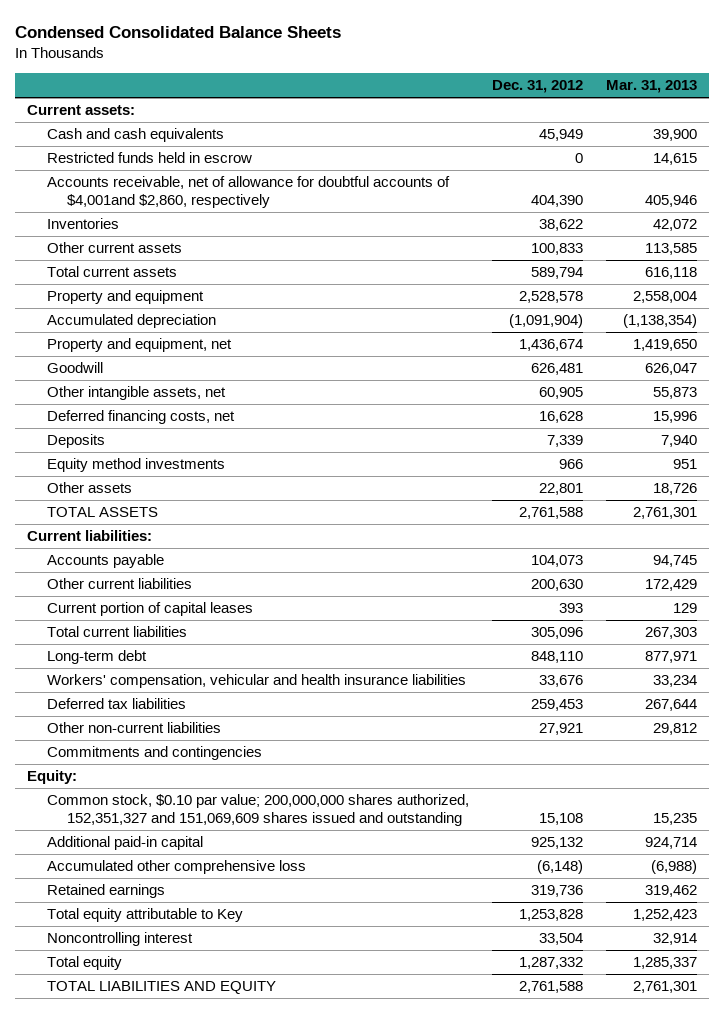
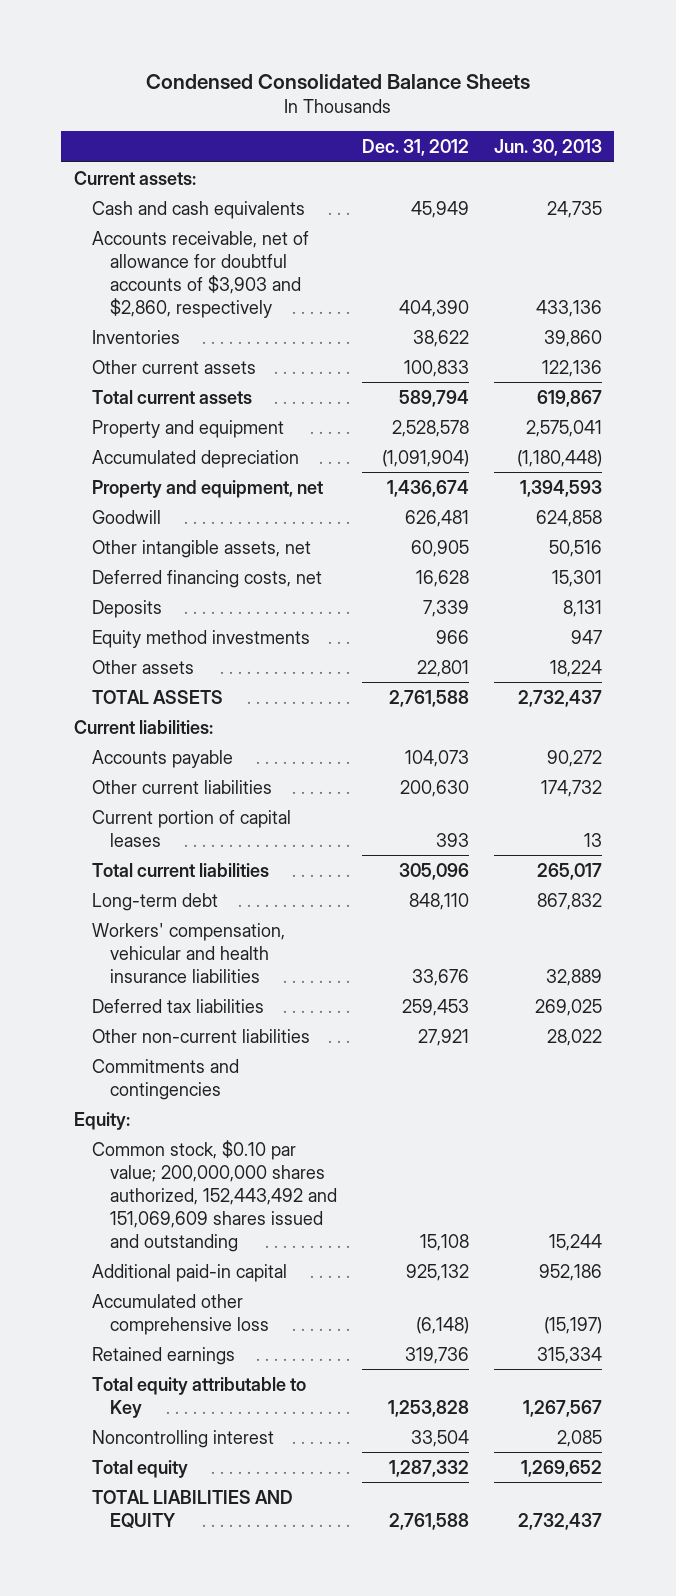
[606,80,698,94] Mar. 31, 2013 -> none
none -> [493,138,602,156] Jun. 30, 2013
[46,152,252,164] Restricted funds held in escrow -> none
[46,176,450,208] Accounts receivable, net of allowance for doubtful accounts of $4,001and $2,860, respectively -> [92,230,310,318] Accounts receivable, net of allowance for doubtful accounts of $3,903 and $2,860, respectively
[46,794,469,826] Common stock, $0.10 par value; 200,000,000 shares authorized, 152,351,327 and 151,069,609 shares issued and outstanding -> [92,1139,338,1252] Common stock, $0.10 par value; 200,000,000 shares authorized, 152,443,492 and 151,069,609 shares issued and outstanding

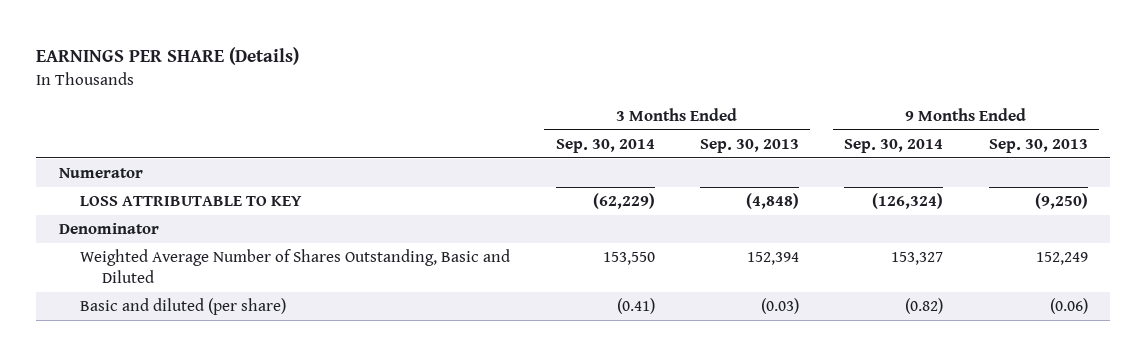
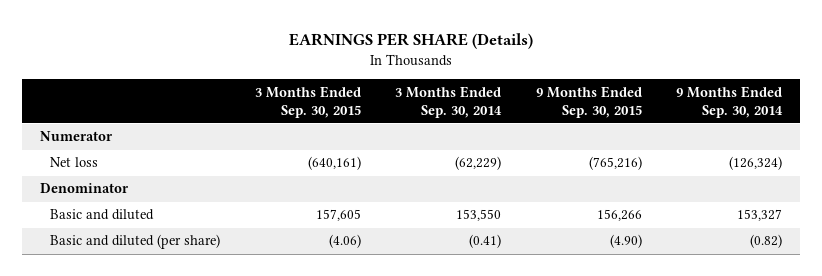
[699,138,799,153] Sep. 30, 2013 -> none
[988,138,1088,153] Sep. 30, 2013 -> none
none -> [254,85,361,118] 3 Months Ended Sep. 30, 2015
none -> [535,85,642,118] 9 Months Ended Sep. 30, 2015
[80,196,303,207] LOSS ATTRIBUTABLE TO KEY -> [50,157,99,168] Net loss
[80,249,511,284] Weighted Average Number of Shares Outstanding, Basic and Diluted -> [50,209,155,221] Basic and diluted

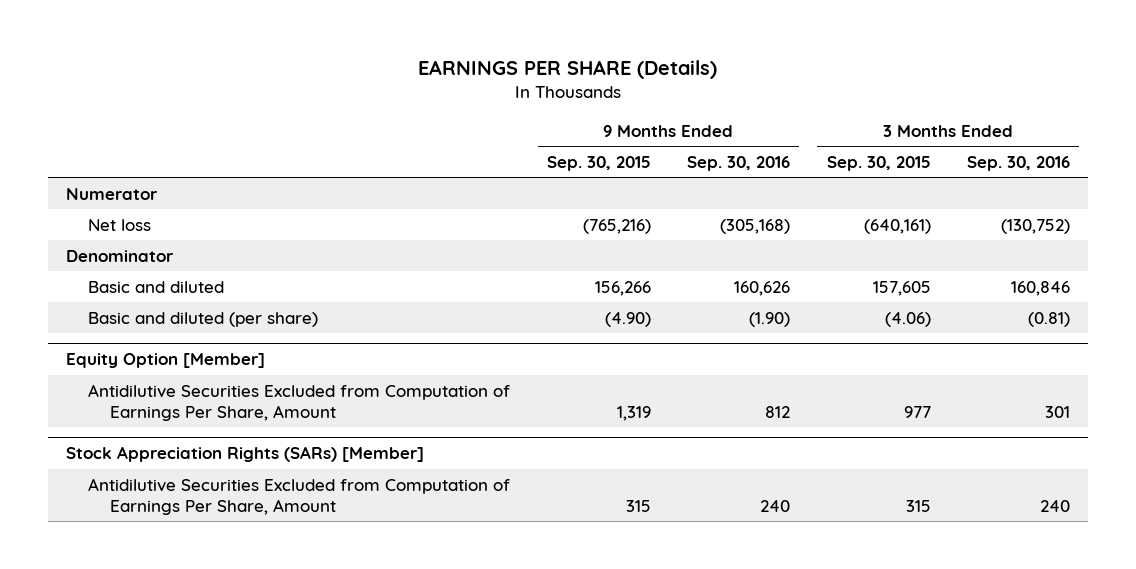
[395,85,503,118] 3 Months Ended Sep. 30, 2014 -> none
[676,85,784,118] 9 Months Ended Sep. 30, 2014 -> none
none -> [687,155,791,171] Sep. 30, 2016
none -> [966,155,1070,171] Sep. 30, 2016
none -> [66,353,266,369] Equity Option [Member]
none -> [88,383,511,421] Antidilutive Securities Excluded from Computation of Earnings Per Share, Amount
none -> [66,446,425,463] Stock Appreciation Rights (SARs) [Member]
none -> [88,477,511,515] Antidilutive Securities Excluded from Computation of Earnings Per Share, Amount

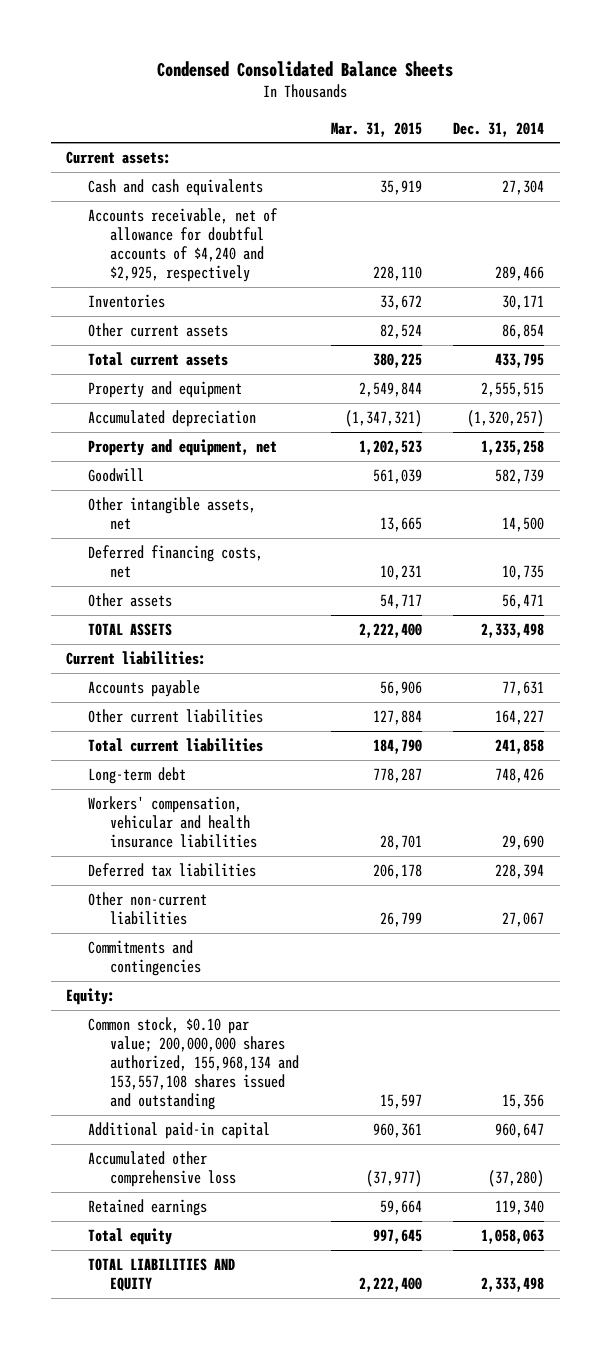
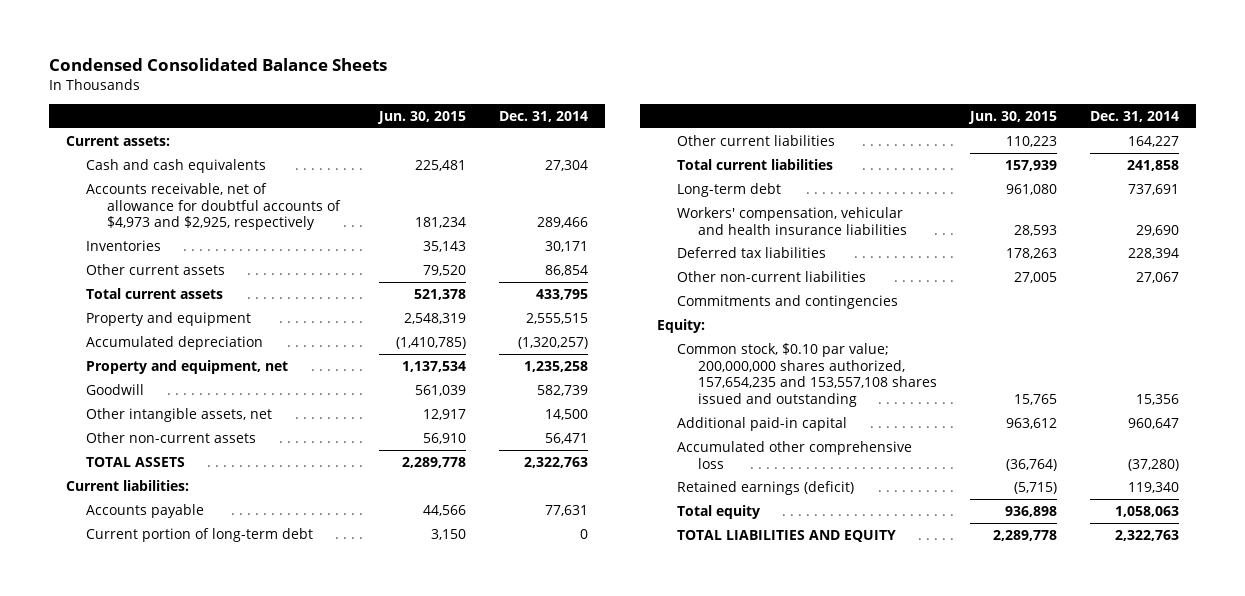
[330,121,422,137] Mar. 31, 2015 -> none
none -> [377,111,467,125] Jun. 30, 2015
[88,208,279,283] Accounts receivable, net of allowance for doubtful accounts of $4,240 and $2,925, respectively -> [86,182,342,231] Accounts receivable, net of allowance for doubtful accounts of $4,973 and $2,925, respectively
[88,545,264,579] Deferred financing costs, net -> none
[88,593,173,608] Other assets -> [86,431,257,443] Other non-current assets
[481,623,545,639] 2,333,498 -> [524,456,589,468] 2,322,763
none -> [86,527,314,542] Current portion of long-term debt
[495,768,545,784] 748,426 -> [1128,183,1180,195] 737,691
[88,1017,300,1111] Common stock, $0.10 par value; 200,000,000 shares authorized, 155,968,134 and 153,557,108 shares issued and outstanding -> [677,342,938,408] Common stock, $0.10 par value; 200,000,000 shares authorized, 157,654,235 and 153,557,108 shares issued and outstanding
[88,1199,208,1217] Retained earnings -> [677,480,855,495] Retained earnings (deficit)
[481,1277,545,1293] 2,333,498 -> [1115,529,1180,541] 2,322,763

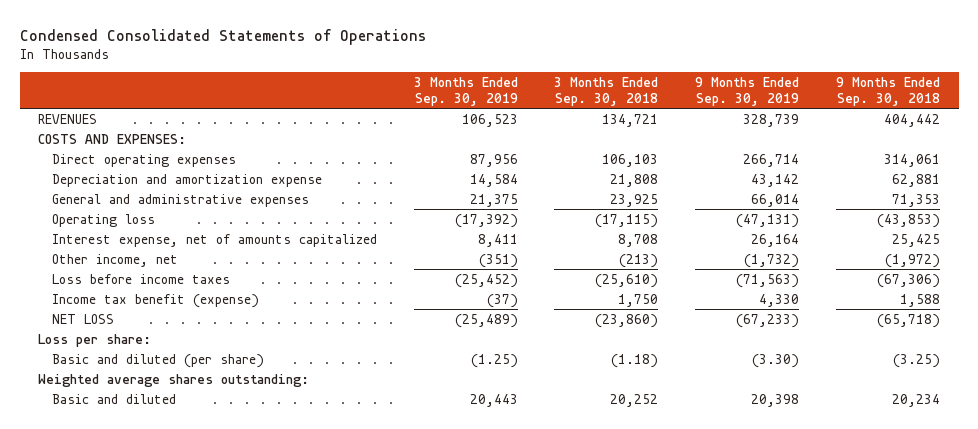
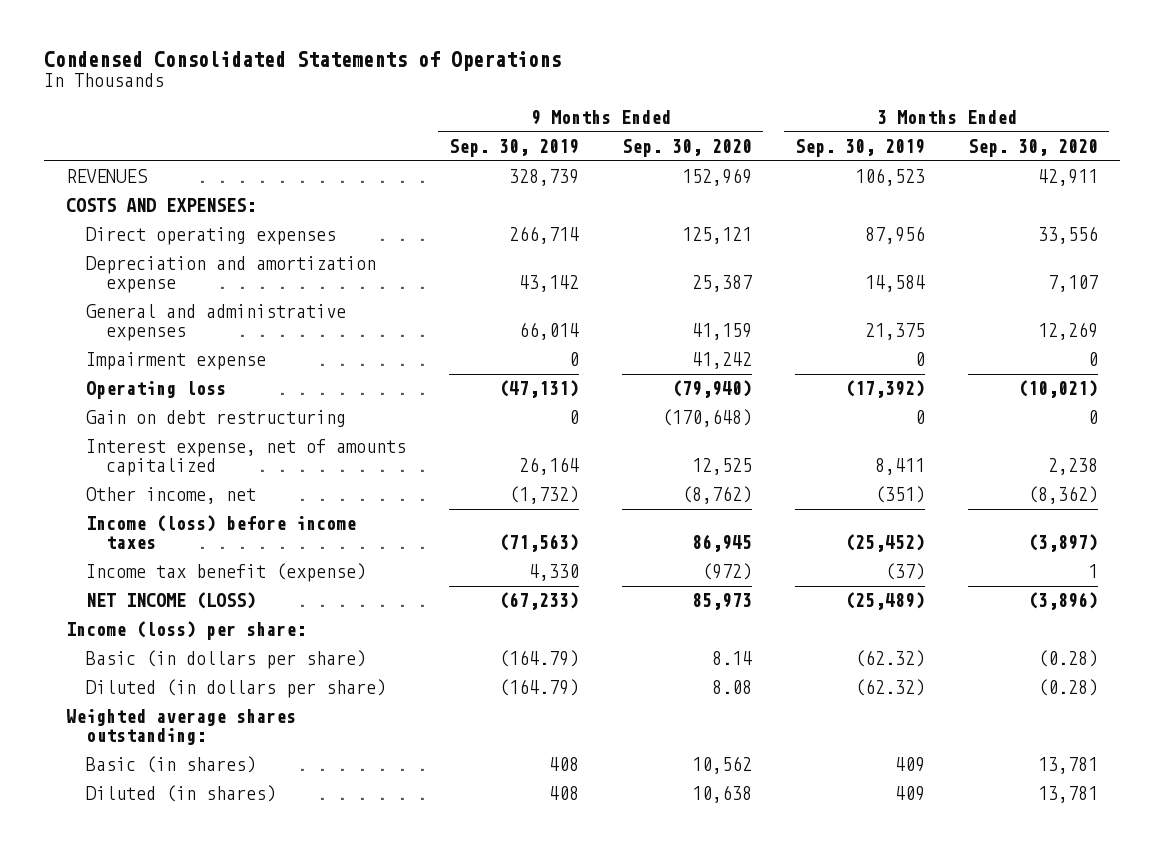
[554,76,659,107] 3 Months Ended Sep. 30, 2018 -> none
[836,76,941,107] 9 Months Ended Sep. 30, 2018 -> none
none -> [622,139,753,158] Sep. 30, 2020
none -> [968,139,1099,158] Sep. 30, 2020
none -> [85,352,266,371] Impairment expense
none -> [85,410,346,428] Gain on debt restructuring
[51,273,230,284] Loss before income taxes -> [85,515,356,549] Income (loss) before income taxes
[51,353,264,368] Basic and diluted (per share) -> none
[51,313,114,324] NET LOSS -> [85,592,256,610] NET INCOME (LOSS)
[37,333,151,347] Loss per share: -> [65,621,306,641] Income (loss) per share:
none -> [85,650,366,670] Basic (in dollars per share)
none -> [85,679,386,699] Diluted (in dollars per share)
[51,393,176,404] Basic and diluted -> none
none -> [85,756,256,774] Basic (in shares)
none -> [85,785,276,803] Diluted (in shares)

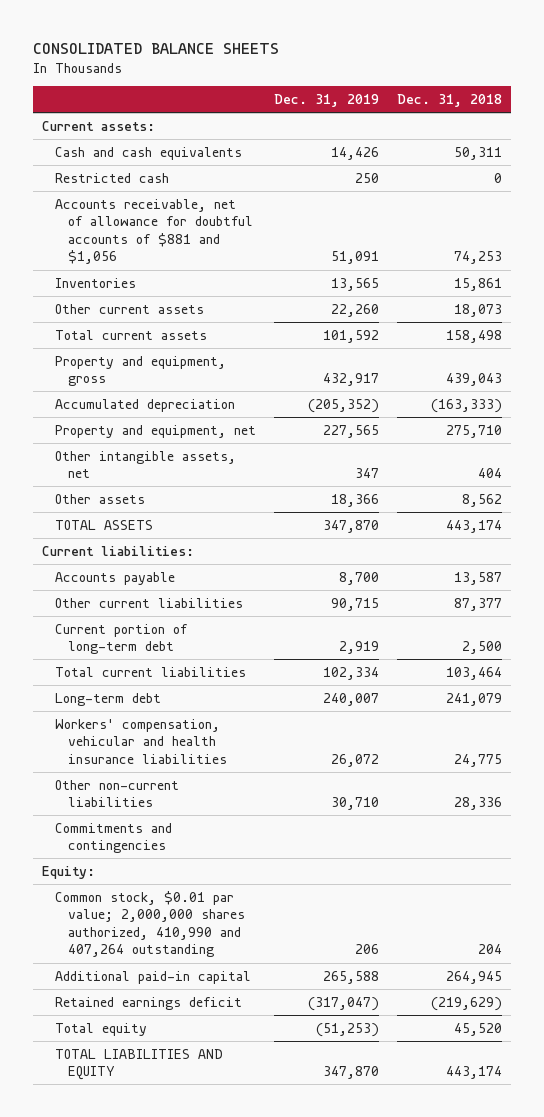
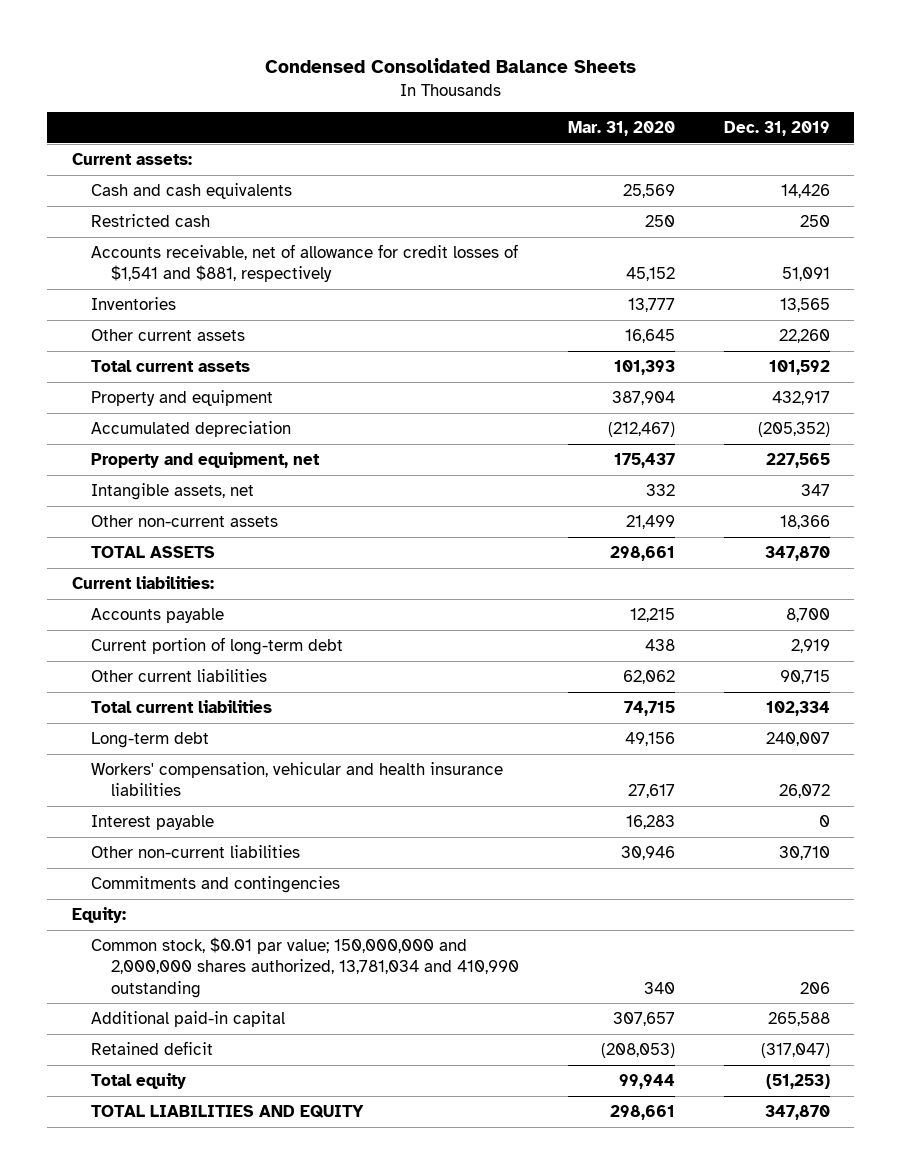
[32,43,279,55] CONSOLIDATED BALANCE SHEETS -> [264,58,636,74] Condensed Consolidated Balance Sheets
[397,94,503,108] Dec. 31, 2018 -> none
none -> [567,121,675,137] Mar. 31, 2020
[54,198,253,265] Accounts receivable, net of allowance for doubtful accounts of $881 and $1,056 -> [91,243,519,283] Accounts receivable, net of allowance for credit losses of $1,541 and $881, respectively
[54,355,226,387] Property and equipment, gross -> [91,389,274,406] Property and equipment
[54,450,236,479] Other intangible assets, net -> [91,482,255,500] Intangible assets, net
[54,493,145,504] Other assets -> [91,514,279,527] Other non-current assets
[54,597,243,608] Other current liabilities -> [91,668,268,682] Other current liabilities
none -> [91,814,215,830] Interest payable
[54,890,245,958] Common stock, $0.01 par value; 2,000,000 shares authorized, 410,990 and 407,264 outstanding -> [91,936,519,998] Common stock, $0.01 par value; 150,000,000 and 2,000,000 shares authorized, 13,781,034 and 410,990 outstanding
[54,996,242,1010] Retained earnings deficit -> [91,1040,214,1055] Retained deficit

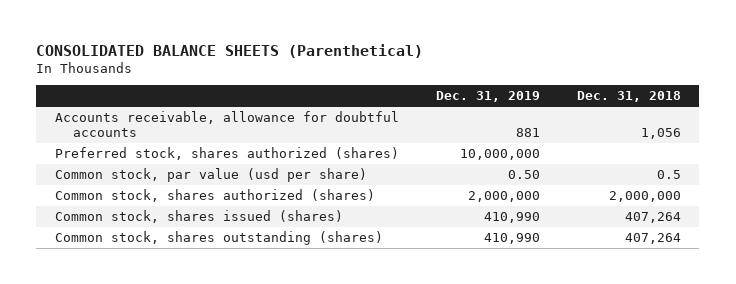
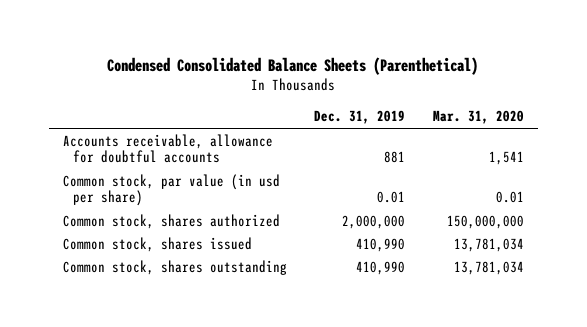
[36,43,424,58] CONSOLIDATED BALANCE SHEETS (Parenthetical) -> [107,57,479,76] Condensed Consolidated Balance Sheets (Parenthetical)
[576,91,681,103] Dec. 31, 2018 -> none
none -> [433,110,525,125] Mar. 31, 2020
[54,147,399,161] Preferred stock, shares authorized (shares) -> none
[54,168,367,183] Common stock, par value (usd per share) -> [62,173,280,207] Common stock, par value (in usd per share)
[507,170,540,180] 0.50 -> [377,191,406,204] 0.01
[54,189,375,203] Common stock, shares authorized (shares) -> [62,213,280,229] Common stock, shares authorized
[54,210,343,224] Common stock, shares issued (shares) -> [62,236,252,252] Common stock, shares issued
[54,231,383,246] Common stock, shares outstanding (shares) -> [62,259,287,275] Common stock, shares outstanding

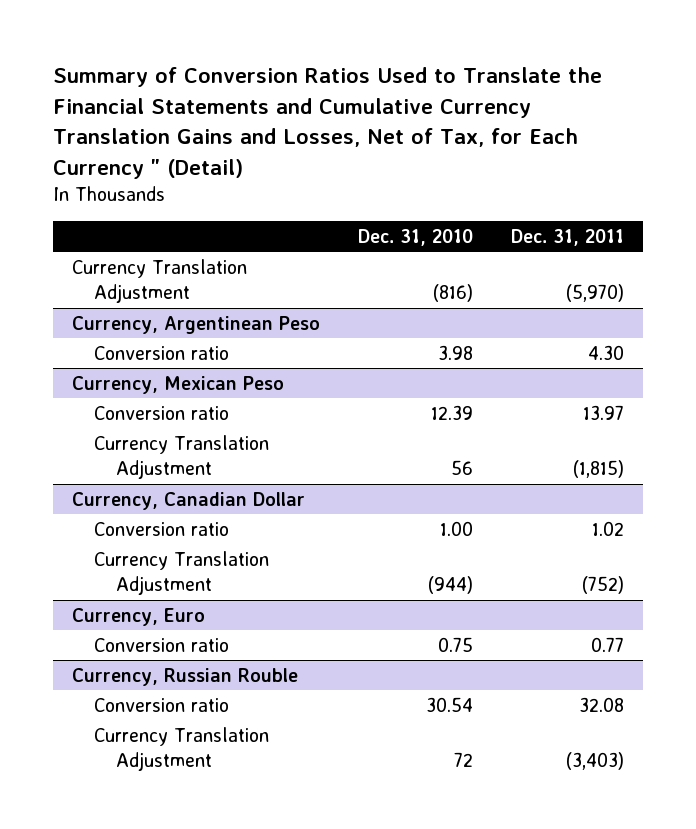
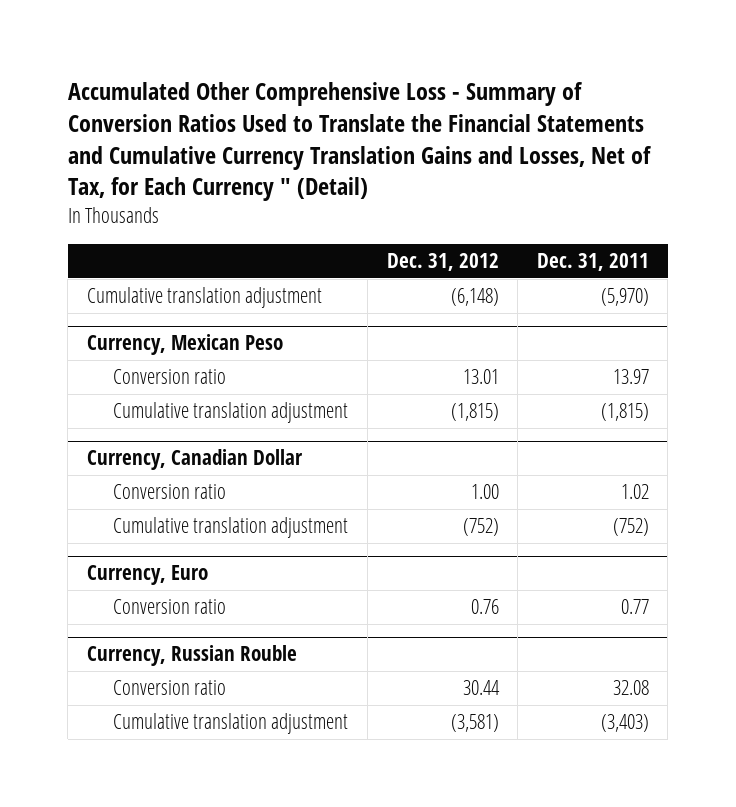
[52,67,602,179] Summary of Conversion Ratios Used to Translate the Financial Statements and Cumulative Currency Translation Gains and Losses, Net of Tax, for Each Currency " (Detail) -> [67,81,652,202] Accumulated Other Comprehensive Loss - Summary of Conversion Ratios Used to Translate the Financial Statements and Cumulative Currency Translation Gains and Losses, Net of Tax, for Each Currency " (Detail)
[358,228,474,246] Dec. 31, 2010 -> none
none -> [386,253,499,272] Dec. 31, 2012
[71,315,320,334] Currency, Argentinean Peso -> none
[94,345,230,360] Conversion ratio -> none
[71,258,247,304] Currency Translation Adjustment -> [86,287,322,309] Cumulative translation adjustment
[94,434,270,480] Currency Translation Adjustment -> [113,402,349,424] Cumulative translation adjustment
[94,550,270,596] Currency Translation Adjustment -> [113,517,349,539] Cumulative translation adjustment
[94,726,270,772] Currency Translation Adjustment -> [113,713,349,735] Cumulative translation adjustment

